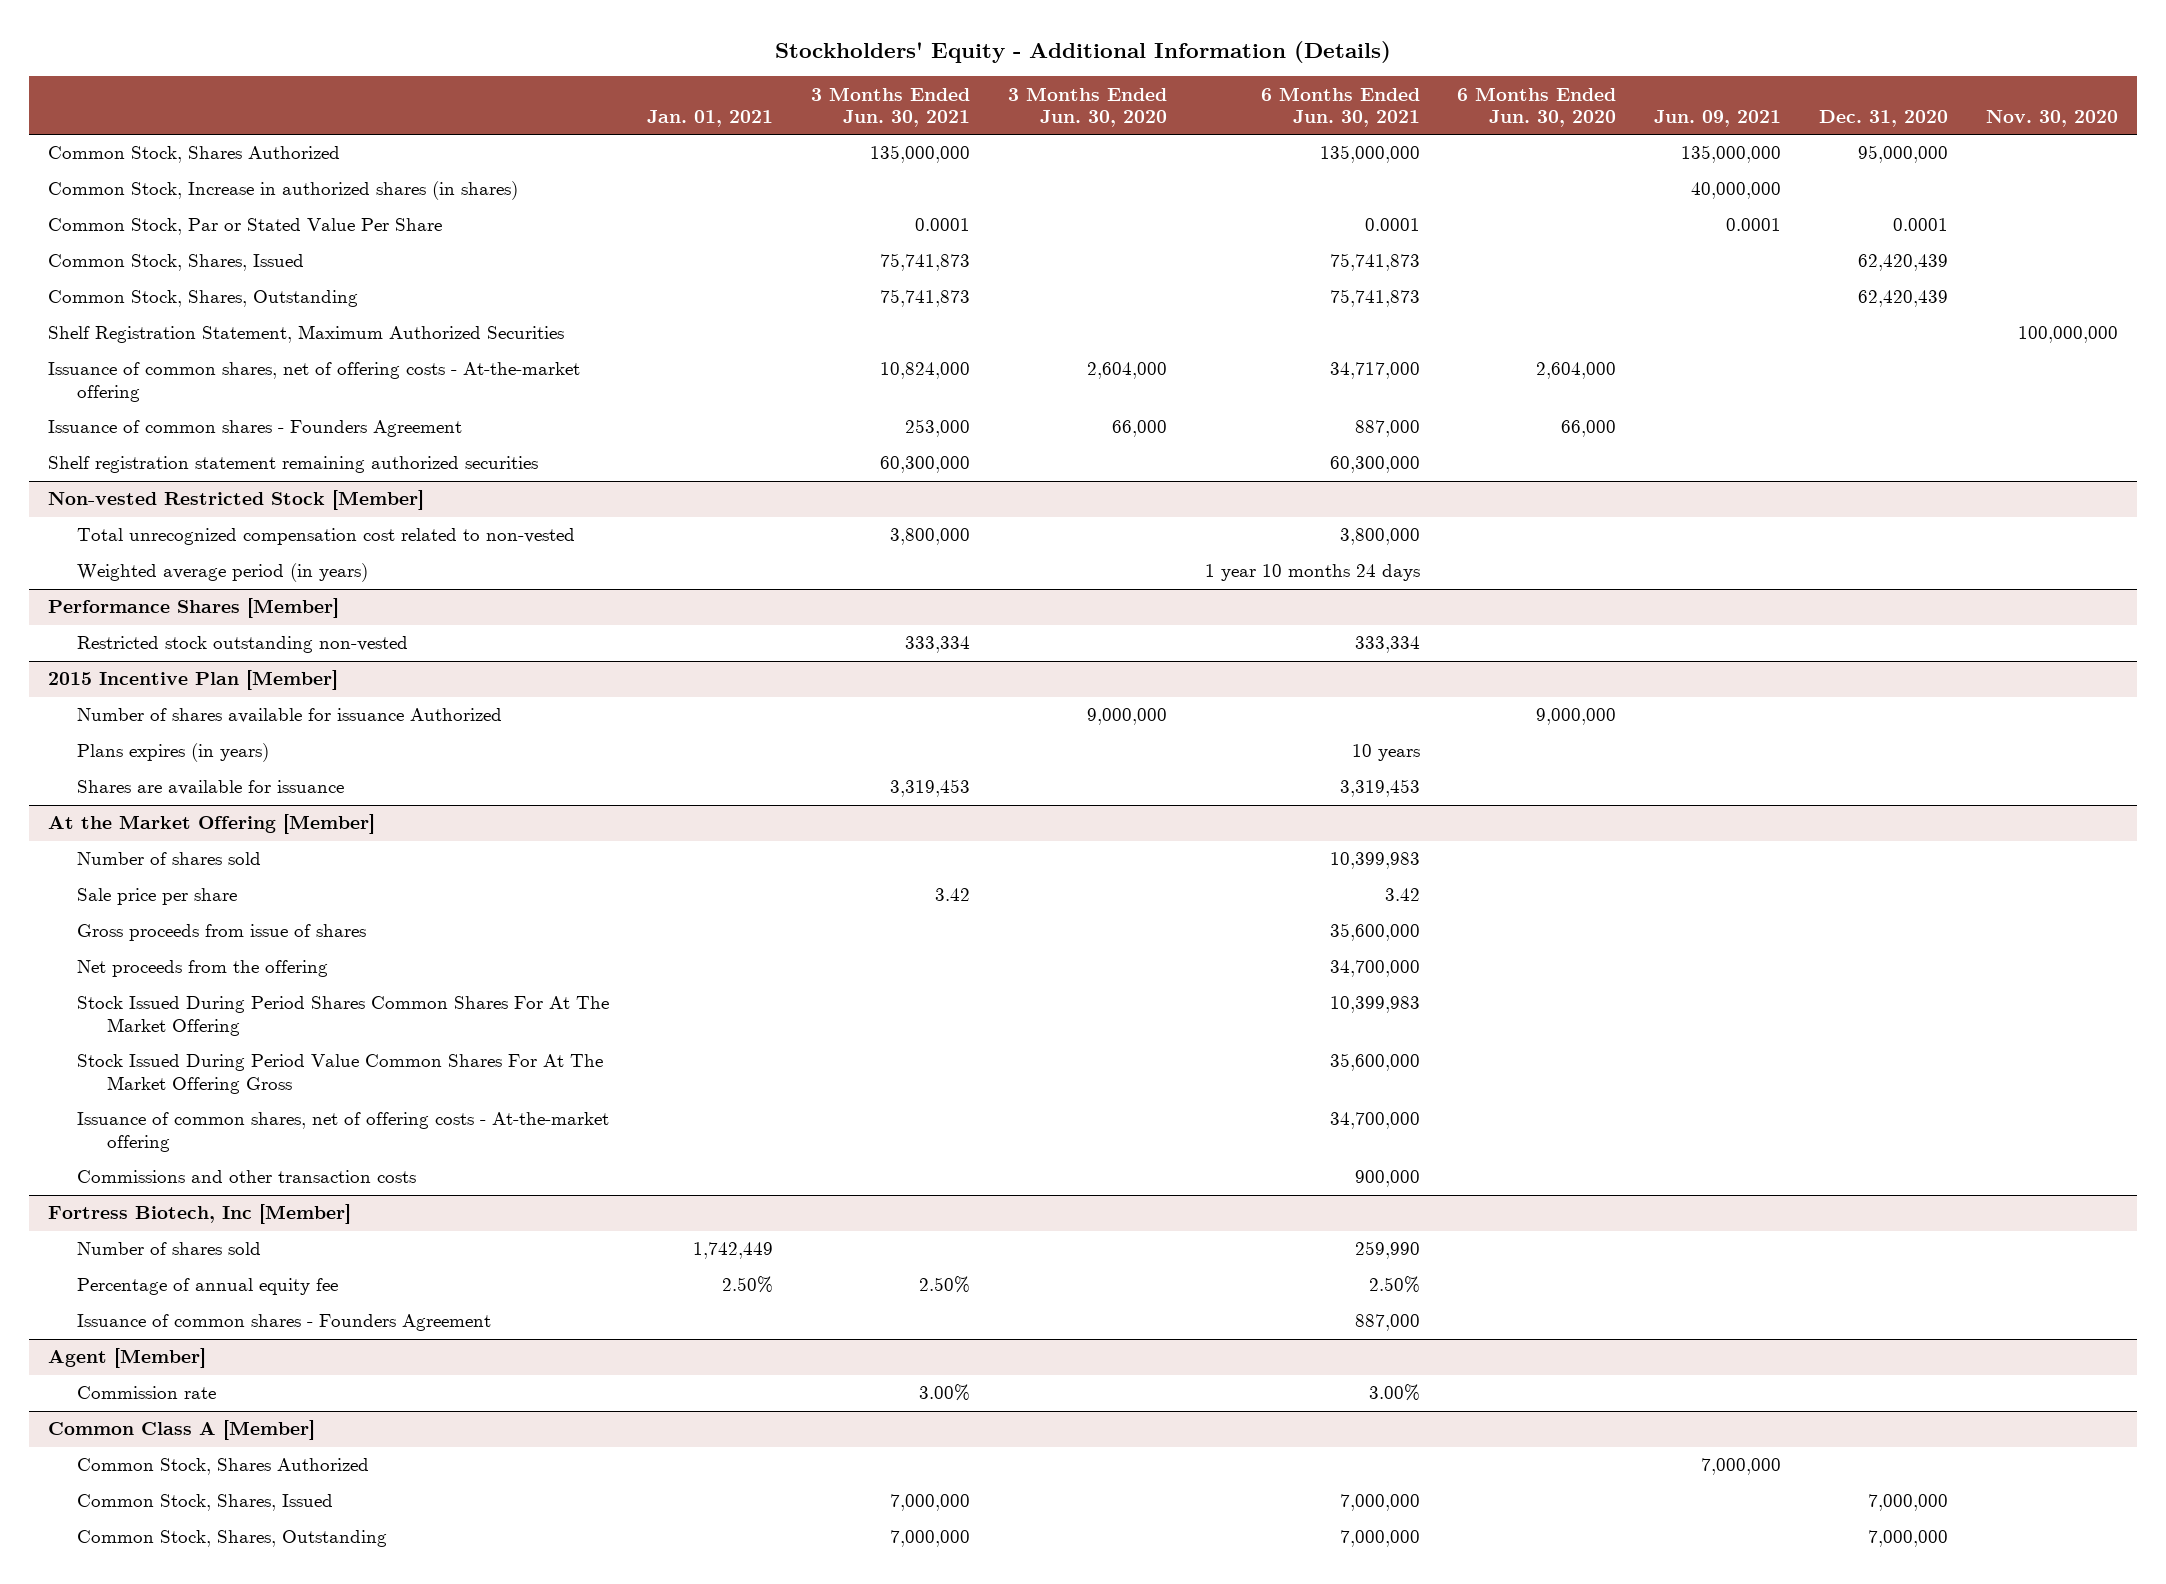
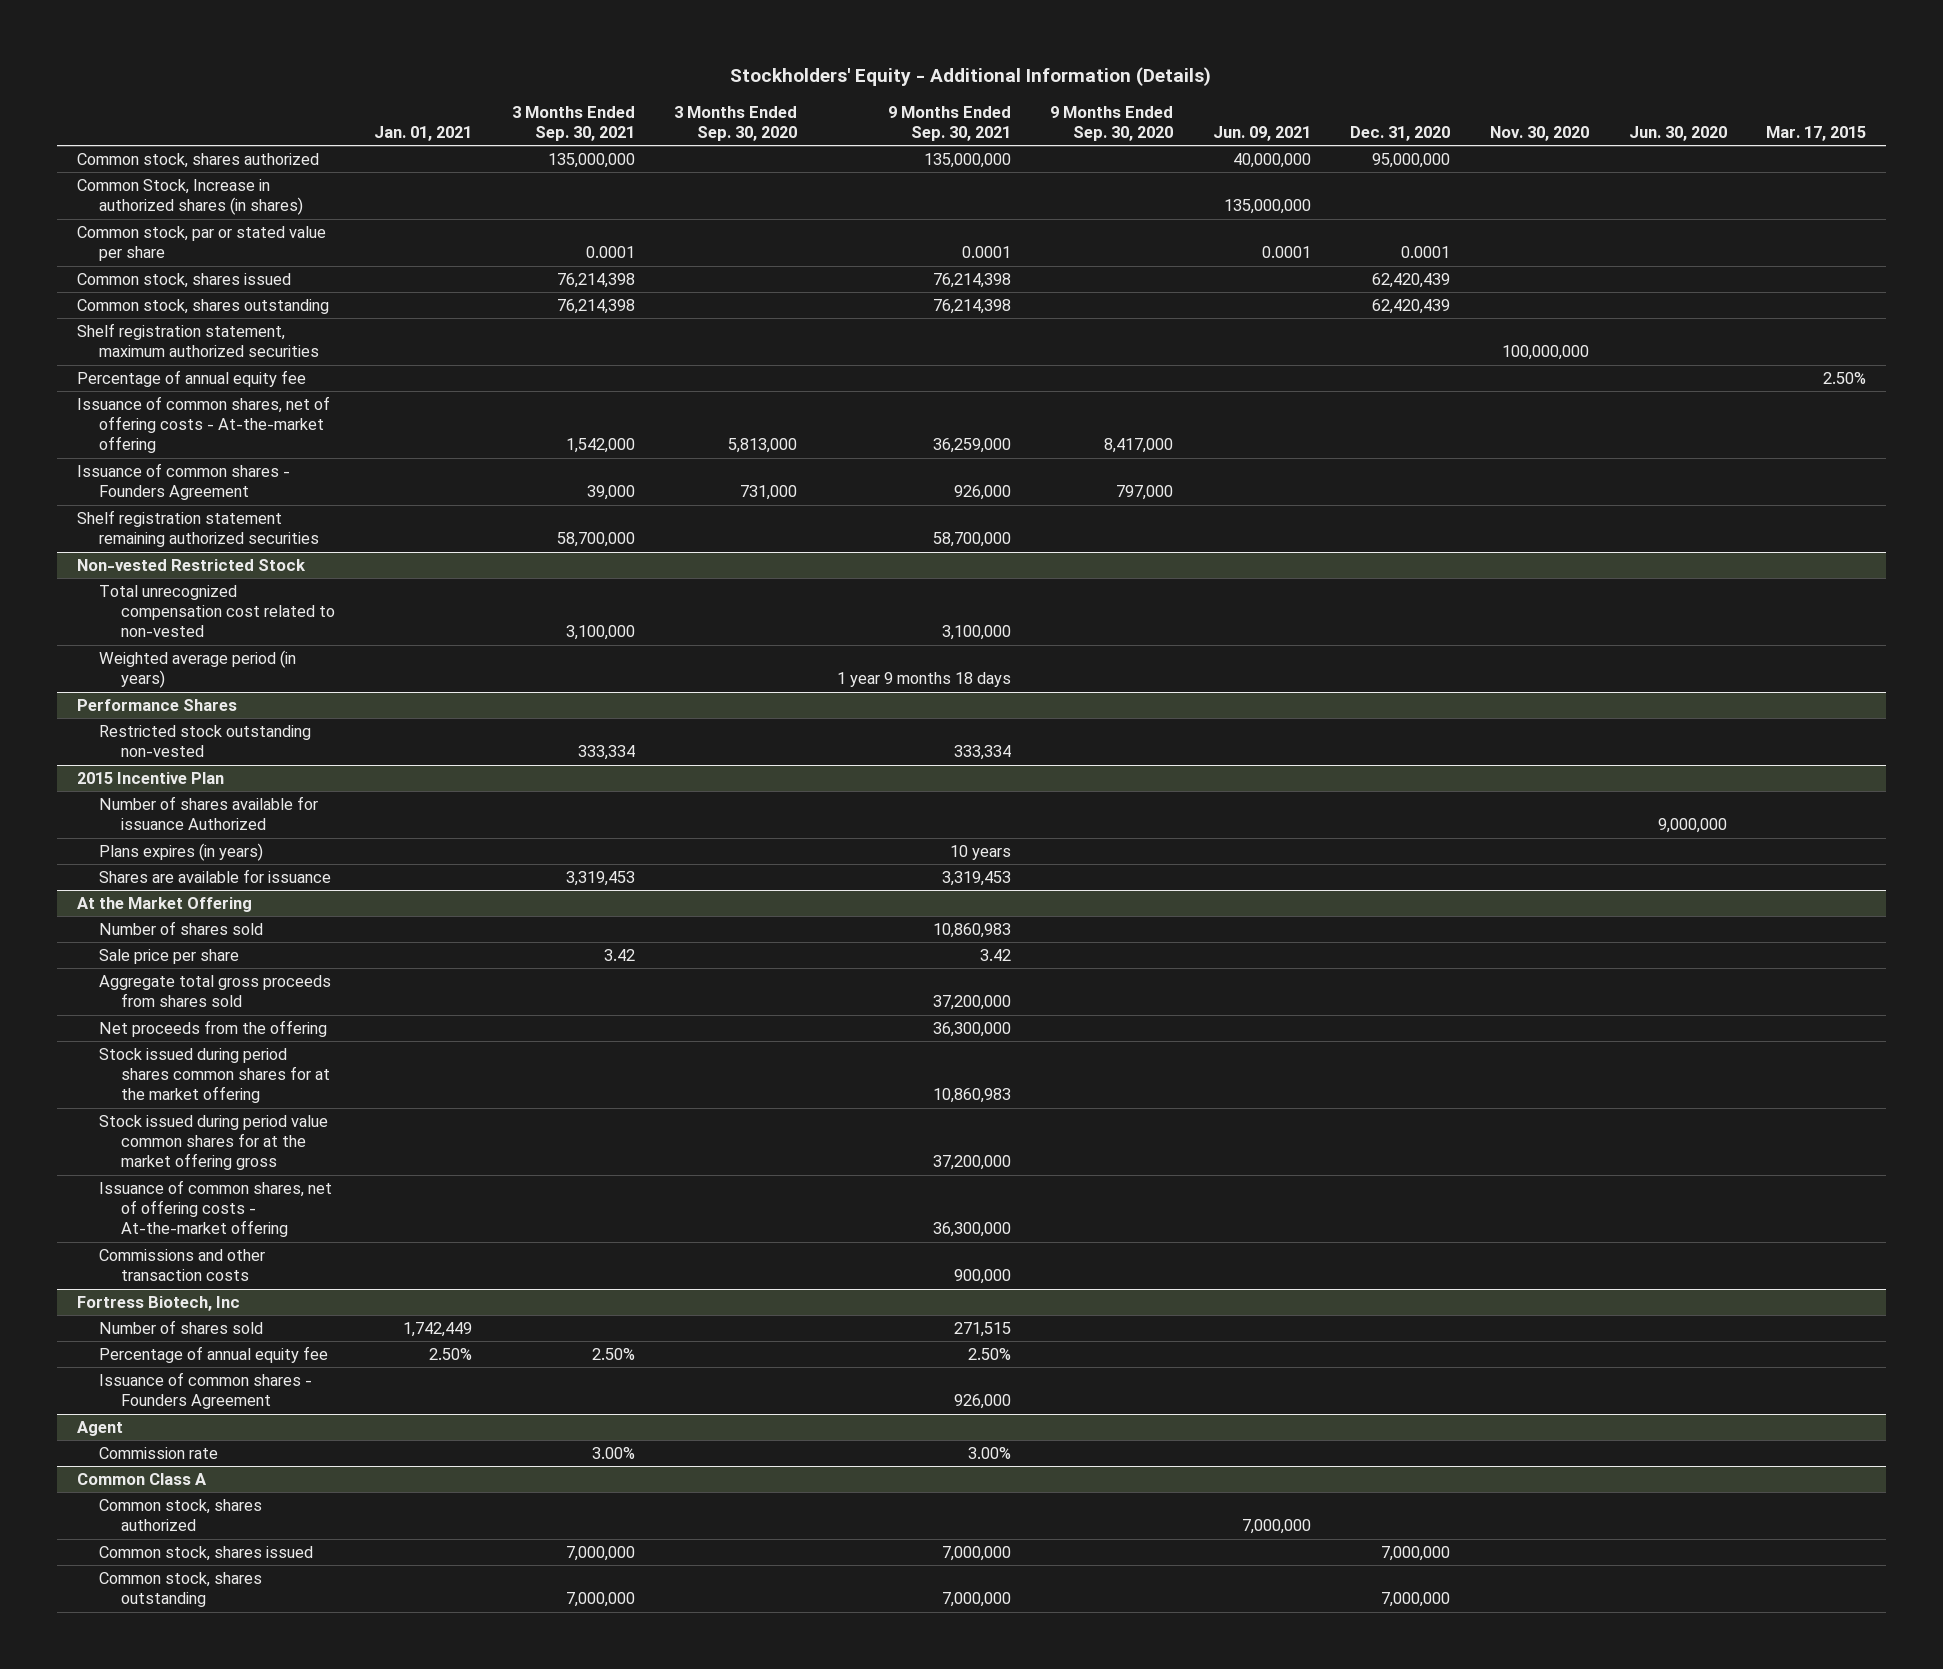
[810,86,970,127] 3 Months Ended Jun. 30, 2021 -> none
[1007,86,1167,127] 3 Months Ended Jun. 30, 2020 -> none
[1260,86,1420,127] 6 Months Ended Jun. 30, 2021 -> none
[1457,86,1617,127] 6 Months Ended Jun. 30, 2020 -> none
none -> [511,105,635,141] 3 Months Ended Sep. 30, 2021
none -> [674,105,798,141] 3 Months Ended Sep. 30, 2020
none -> [887,105,1011,141] 9 Months Ended Sep. 30, 2021
none -> [1050,105,1174,141] 9 Months Ended Sep. 30, 2020
none -> [1628,125,1727,141] Jun. 30, 2020
none -> [1766,125,1867,141] Mar. 17, 2015
[47,146,340,164] Common Stock, Shares Authorized -> [76,153,319,169] Common stock, shares authorized
[1681,145,1782,164] 135,000,000 -> [1232,153,1311,169] 40,000,000
[1691,182,1782,200] 40,000,000 -> [1223,199,1311,215] 135,000,000
[47,218,442,236] Common Stock, Par or Stated Value Per Share -> [76,226,326,262] Common stock, par or stated value per share
[47,254,304,272] Common Stock, Shares, Issued -> [76,273,291,289] Common stock, shares issued
[47,290,358,308] Common Stock, Shares, Outstanding -> [76,299,329,315] Common stock, shares outstanding
[47,325,564,344] Shelf Registration Statement, Maximum Authorized Securities -> [76,323,319,358] Shelf registration statement, maximum authorized securities
none -> [76,370,306,388] Percentage of annual equity fee
[47,490,424,511] Non-vested Restricted Stock [Member] -> [76,559,306,572] Non-vested Restricted Stock
[47,598,339,619] Performance Shares [Member] -> [76,699,237,712] Performance Shares
[47,670,338,691] 2015 Incentive Plan [Member] -> [76,772,224,785] 2015 Incentive Plan
[47,814,375,835] At the Market Offering [Member] -> [76,897,252,913] At the Market Offering
[77,924,367,942] Gross proceeds from issue of shares -> [98,975,331,1008] Aggregate total gross proceeds from shares sold
[77,996,610,1036] Stock Issued During Period Shares Common Shares For At The Market Offering -> [98,1048,330,1104] Stock issued during period shares common shares for at the market offering
[77,1054,604,1094] Stock Issued During Period Value Common Shares For At The Market Offering Gross -> [98,1115,328,1171] Stock issued during period value common shares for at the market offering gross
[47,1204,351,1225] Fortress Biotech, Inc [Member] -> [76,1296,240,1312] Fortress Biotech, Inc
[47,1348,206,1369] Agent [Member] -> [76,1421,123,1437] Agent
[47,1420,315,1441] Common Class A [Member] -> [76,1473,207,1486] Common Class A
[77,1458,370,1476] Common Stock, Shares Authorized -> [98,1499,262,1532] Common stock, shares authorized
[77,1494,334,1512] Common Stock, Shares, Issued -> [98,1546,313,1562] Common stock, shares issued
[77,1530,388,1548] Common Stock, Shares, Outstanding -> [98,1572,262,1608] Common stock, shares outstanding

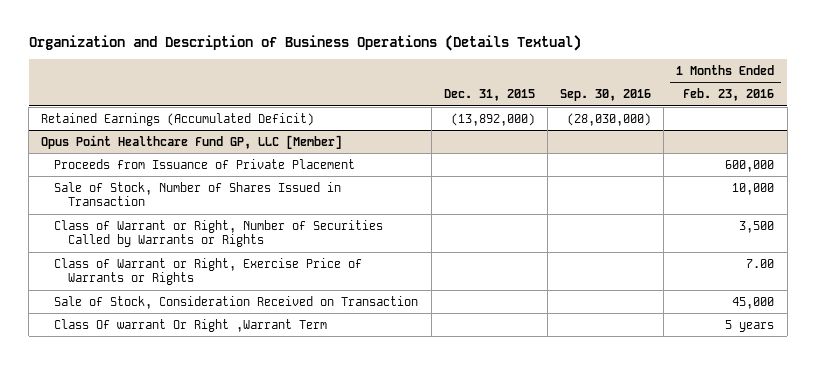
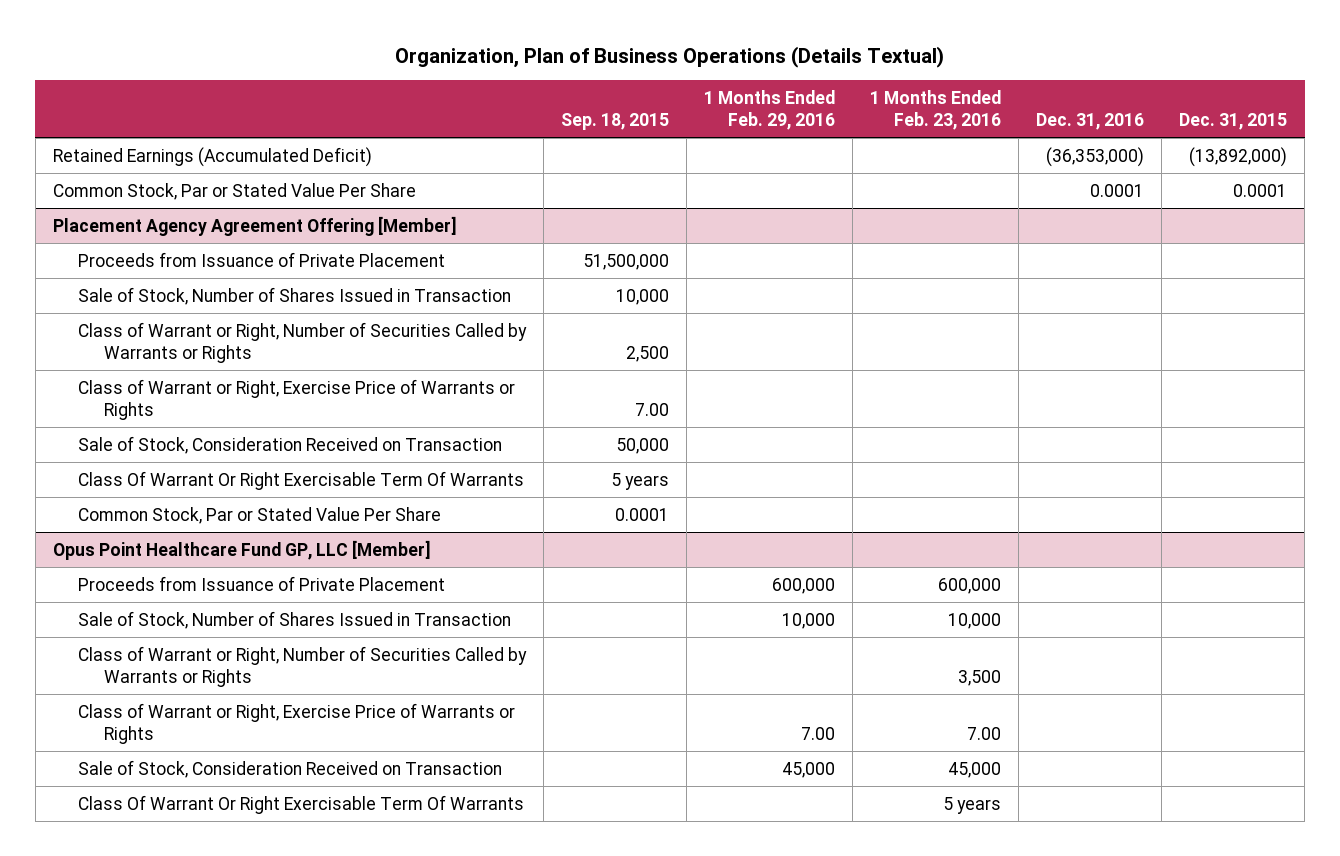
[28,35,581,52] Organization and Description of Business Operations (Details Textual) -> [395,45,945,68] Organization, Plan of Business Operations (Details Textual)
[560,89,652,102] Sep. 30, 2016 -> none
none -> [561,113,670,131] Sep. 18, 2015
none -> [704,90,836,131] 1 Months Ended Feb. 29, 2016
none -> [1036,113,1145,131] Dec. 31, 2016
none -> [52,182,416,200] Common Stock, Par or Stated Value Per Share
none -> [52,215,457,236] Placement Agency Agreement Offering [Member]
none -> [78,251,446,267] Proceeds from Issuance of Private Placement
none -> [78,286,512,305] Sale of Stock, Number of Shares Issued in Transaction
none -> [78,321,528,363] Class of Warrant or Right, Number of Securities Called by Warrants or Rights
none -> [78,378,516,420] Class of Warrant or Right, Exercise Price of Warrants or Rights
none -> [78,435,503,454] Sale of Stock, Consideration Received on Transaction
none -> [78,470,525,490] Class Of Warrant Or Right Exercisable Term Of Warrants
none -> [78,506,442,524] Common Stock, Par or Stated Value Per Share
[54,318,328,332] Class Of warrant Or Right ,Warrant Term -> [78,794,525,814] Class Of Warrant Or Right Exercisable Term Of Warrants

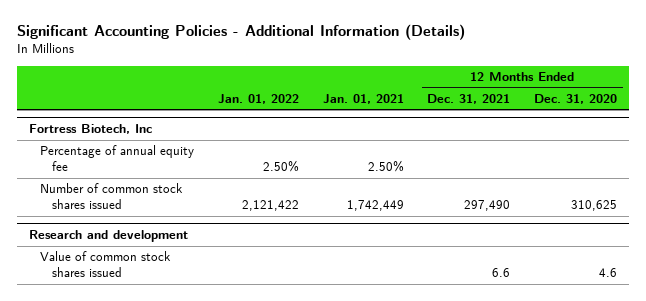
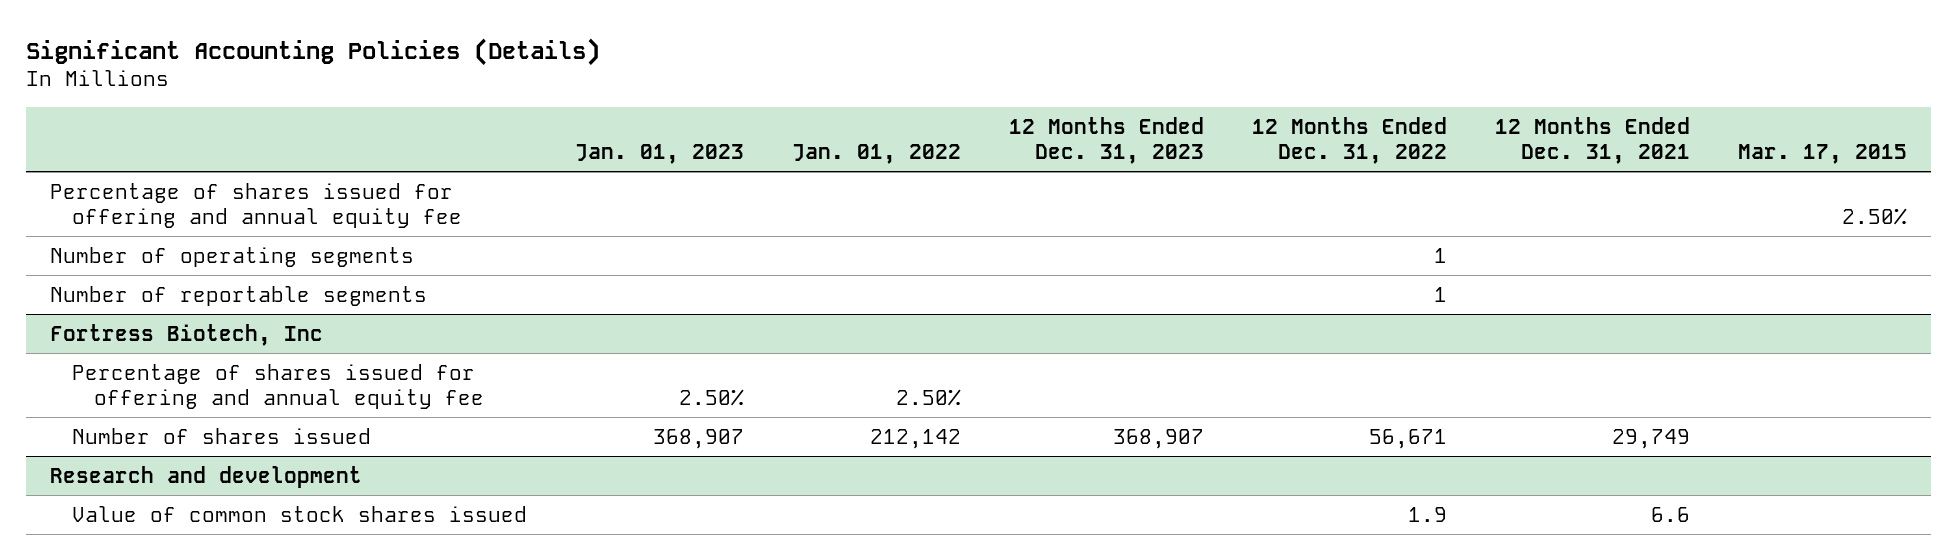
[16,24,465,41] Significant Accounting Policies - Additional Information (Details) -> [26,37,601,66] Significant Accounting Policies (Details)
[322,94,404,105] Jan. 01, 2021 -> none
[534,94,618,105] Dec. 31, 2020 -> none
none -> [575,144,745,165] Jan. 01, 2023
none -> [1009,116,1205,165] 12 Months Ended Dec. 31, 2023
none -> [1252,116,1448,165] 12 Months Ended Dec. 31, 2022
none -> [1738,144,1908,165] Mar. 17, 2015
none -> [50,182,463,228] Percentage of shares issued for offering and annual equity fee
none -> [50,246,415,267] Number of operating segments
none -> [50,285,428,306] Number of reportable segments
[40,145,195,172] Percentage of annual equity fee -> [72,363,485,409] Percentage of shares issued for offering and annual equity fee
[40,183,184,210] Number of common stock shares issued -> [72,427,372,444] Number of shares issued
[241,200,299,212] 2,121,422 -> [870,428,962,449] 212,142
[464,200,511,212] 297,490 -> [1612,428,1691,449] 29,749

